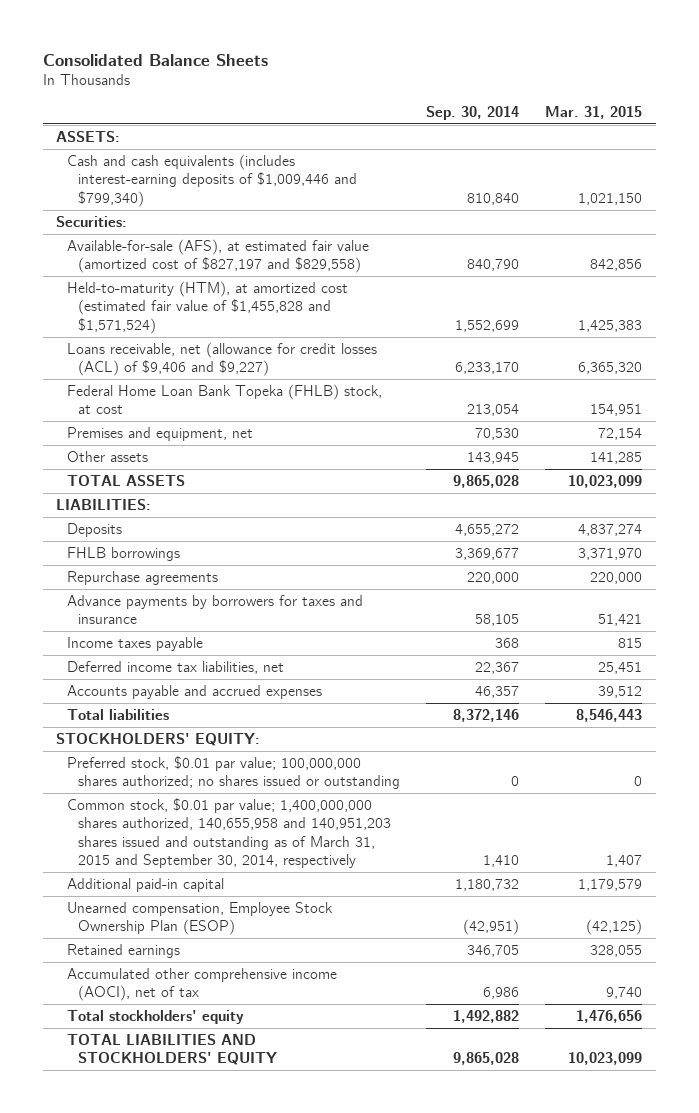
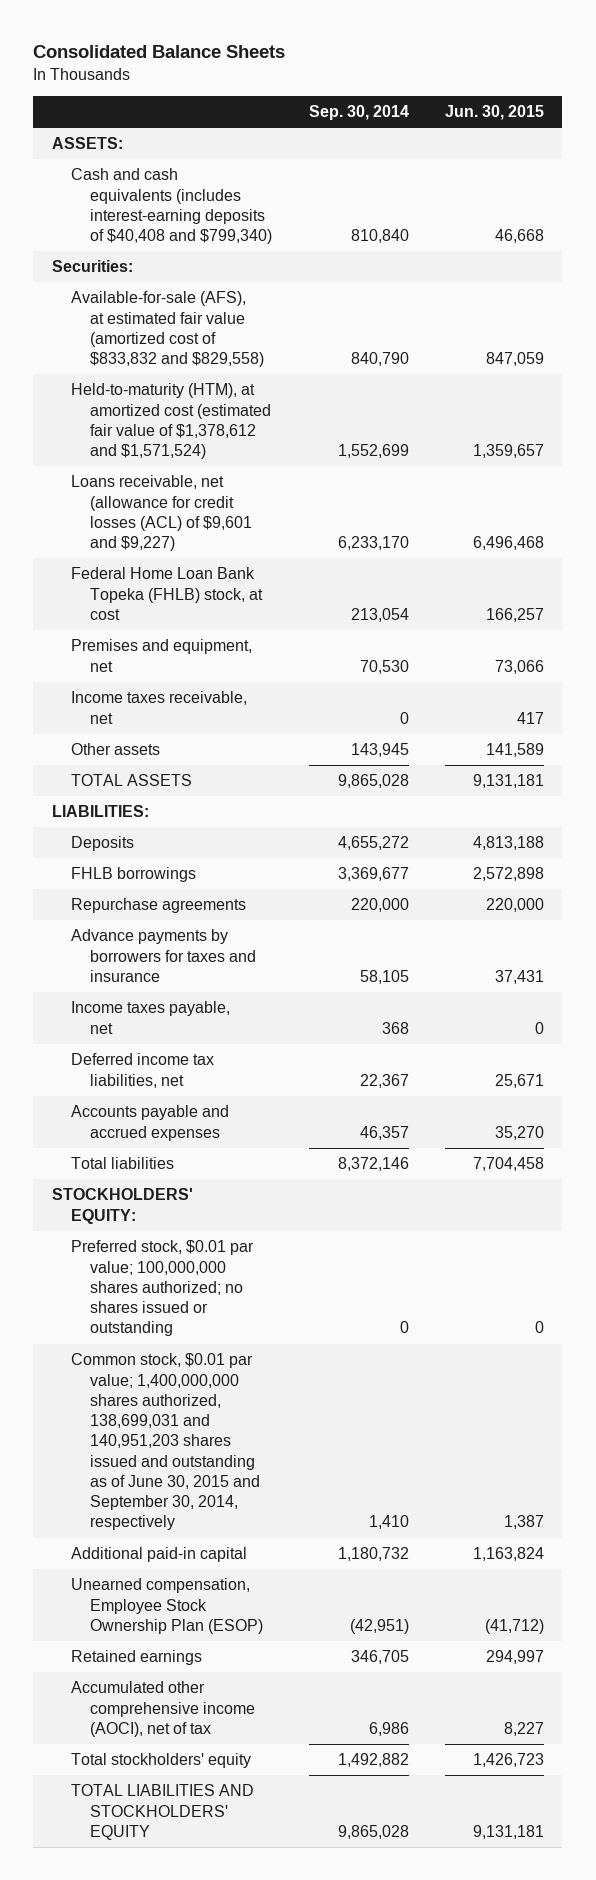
[545,105,643,119] Mar. 31, 2015 -> none
none -> [445,105,545,121] Jun. 30, 2015
[66,154,357,207] Cash and cash equivalents (includes interest-earning deposits of $1,009,446 and $799,340) -> [70,168,272,245] Cash and cash equivalents (includes interest-earning deposits of $40,408 and $799,340)
[66,239,369,274] Available-for-sale (AFS), at estimated fair value (amortized cost of $827,197 and $829,558) -> [70,291,264,368] Available-for-sale (AFS), at estimated fair value (amortized cost of $833,832 and $829,558)
[66,281,348,334] Held-to-maturity (HTM), at amortized cost (estimated fair value of $1,455,828 and $1,571,524) -> [70,383,271,460] Held-to-maturity (HTM), at amortized cost (estimated fair value of $1,378,612 and $1,571,524)
[66,342,377,377] Loans receivable, net (allowance for credit losses (ACL) of $9,406 and $9,227) -> [70,475,252,552] Loans receivable, net (allowance for credit losses (ACL) of $9,601 and $9,227)
none -> [70,691,247,724] Income taxes receivable, net
[66,637,203,652] Income taxes payable -> [70,1001,230,1034] Income taxes payable, net
[66,798,391,869] Common stock, $0.01 par value; 1,400,000,000 shares authorized, 140,655,958 and 140,951,203 shares issued and outstanding as of March 31, 2015 and September 30, 2014, respectively -> [70,1353,260,1531] Common stock, $0.01 par value; 1,400,000,000 shares authorized, 138,699,031 and 140,951,203 shares issued and outstanding as of June 30, 2015 and September 30, 2014, respectively

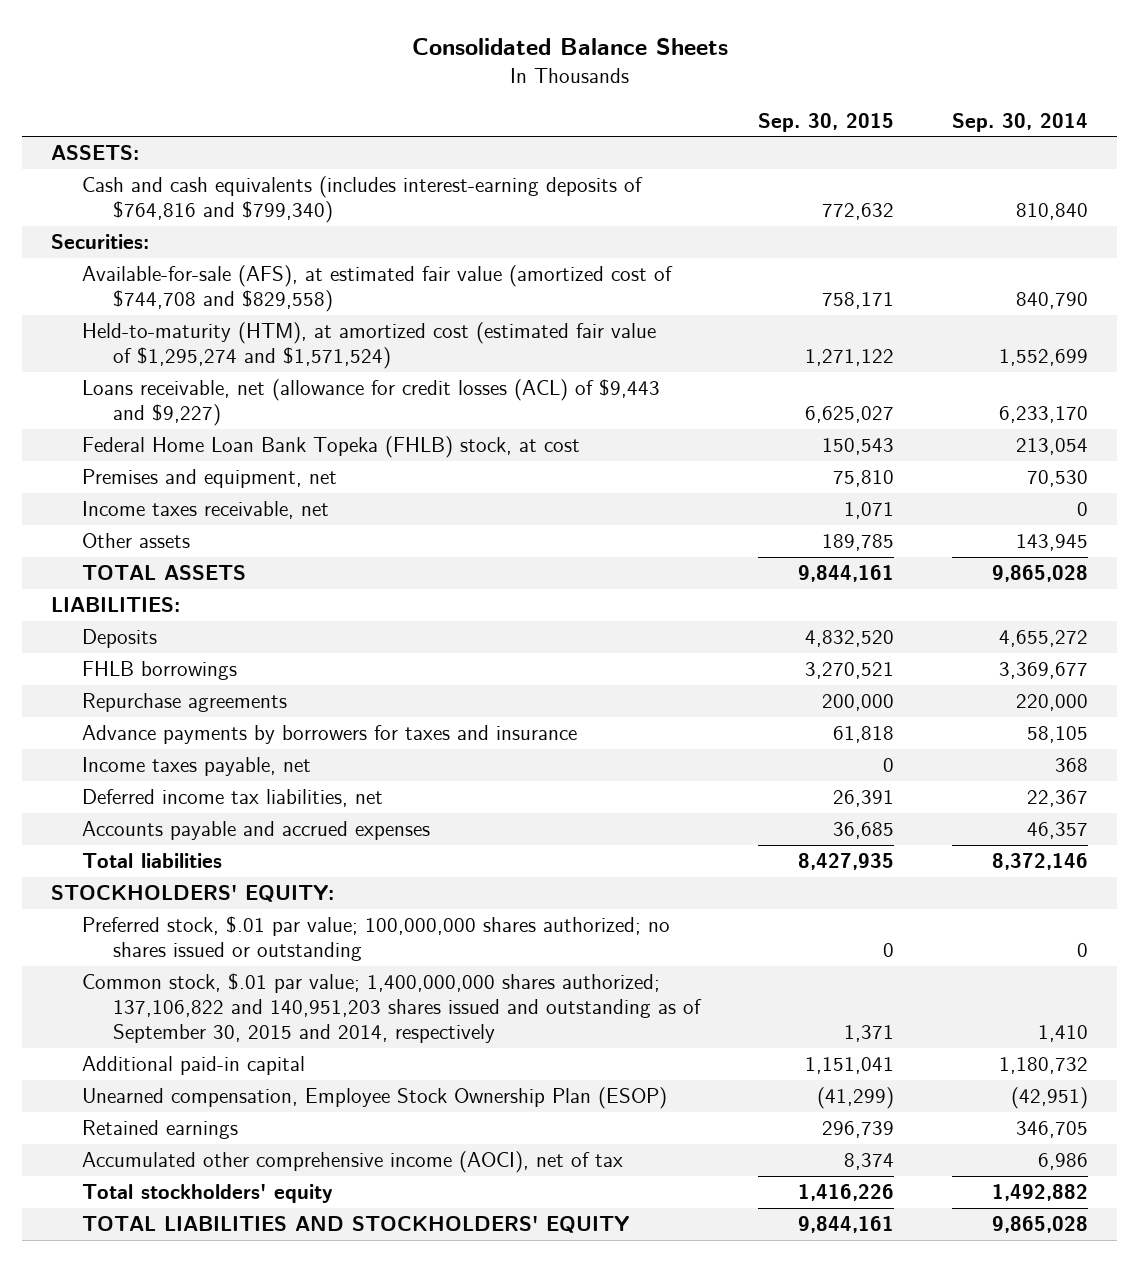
[445,105,545,121] Jun. 30, 2015 -> none
none -> [757,112,894,132] Sep. 30, 2015
[70,168,272,245] Cash and cash equivalents (includes interest-earning deposits of $40,408 and $799,340) -> [82,176,644,224] Cash and cash equivalents (includes interest-earning deposits of $764,816 and $799,340)
[70,291,264,368] Available-for-sale (AFS), at estimated fair value (amortized cost of $833,832 and $829,558) -> [82,265,674,313] Available-for-sale (AFS), at estimated fair value (amortized cost of $744,708 and $829,558)
[70,383,271,460] Held-to-maturity (HTM), at amortized cost (estimated fair value of $1,378,612 and $1,571,524) -> [82,322,657,370] Held-to-maturity (HTM), at amortized cost (estimated fair value of $1,295,274 and $1,571,524)
[70,475,252,552] Loans receivable, net (allowance for credit losses (ACL) of $9,601 and $9,227) -> [82,379,661,427] Loans receivable, net (allowance for credit losses (ACL) of $9,443 and $9,227)
[70,1240,254,1337] Preferred stock, $0.01 par value; 100,000,000 shares authorized; no shares issued or outstanding -> [82,916,671,962] Preferred stock, $.01 par value; 100,000,000 shares authorized; no shares issued or outstanding
[70,1353,260,1531] Common stock, $0.01 par value; 1,400,000,000 shares authorized, 138,699,031 and 140,951,203 shares issued and outstanding as of June 30, 2015 and September 30, 2014, respectively -> [82,973,702,1044] Common stock, $.01 par value; 1,400,000,000 shares authorized; 137,106,822 and 140,951,203 shares issued and outstanding as of September 30, 2015 and 2014, respectively

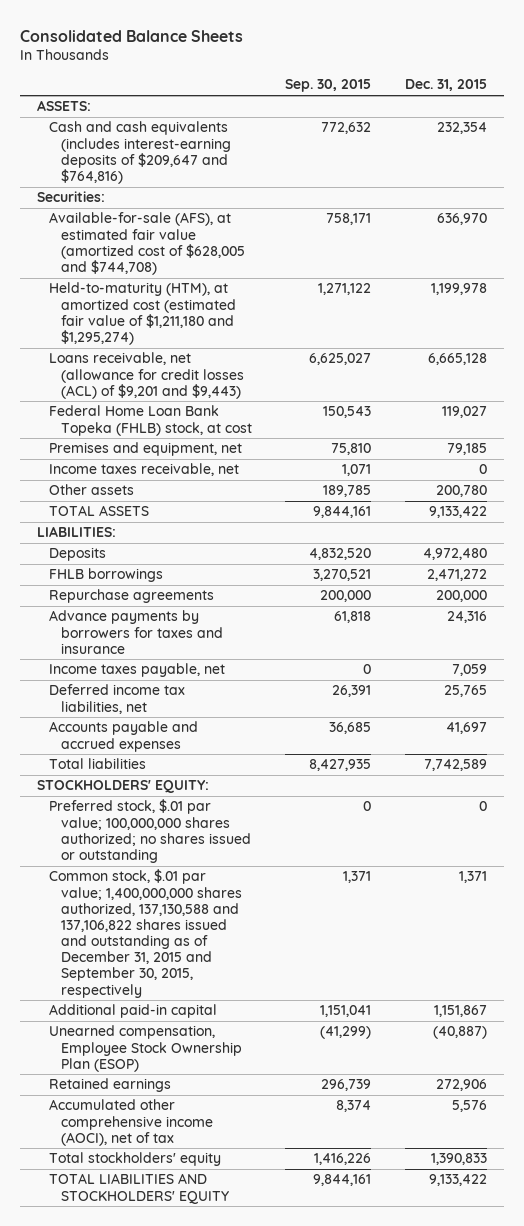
[951,112,1088,132] Sep. 30, 2014 -> none
none -> [404,79,487,92] Dec. 31, 2015
[82,176,644,224] Cash and cash equivalents (includes interest-earning deposits of $764,816 and $799,340) -> [48,121,231,184] Cash and cash equivalents (includes interest-earning deposits of $209,647 and $764,816)
[82,265,674,313] Available-for-sale (AFS), at estimated fair value (amortized cost of $744,708 and $829,558) -> [48,212,245,275] Available-for-sale (AFS), at estimated fair value (amortized cost of $628,005 and $744,708)
[82,322,657,370] Held-to-maturity (HTM), at amortized cost (estimated fair value of $1,295,274 and $1,571,524) -> [48,282,236,345] Held-to-maturity (HTM), at amortized cost (estimated fair value of $1,211,180 and $1,295,274)
[82,379,661,427] Loans receivable, net (allowance for credit losses (ACL) of $9,443 and $9,227) -> [48,352,244,399] Loans receivable, net (allowance for credit losses (ACL) of $9,201 and $9,443)
[82,973,702,1044] Common stock, $.01 par value; 1,400,000,000 shares authorized; 137,106,822 and 140,951,203 shares issued and outstanding as of September 30, 2015 and 2014, respectively -> [48,869,242,998] Common stock, $.01 par value; 1,400,000,000 shares authorized, 137,130,588 and 137,106,822 shares issued and outstanding as of December 31, 2015 and September 30, 2015, respectively

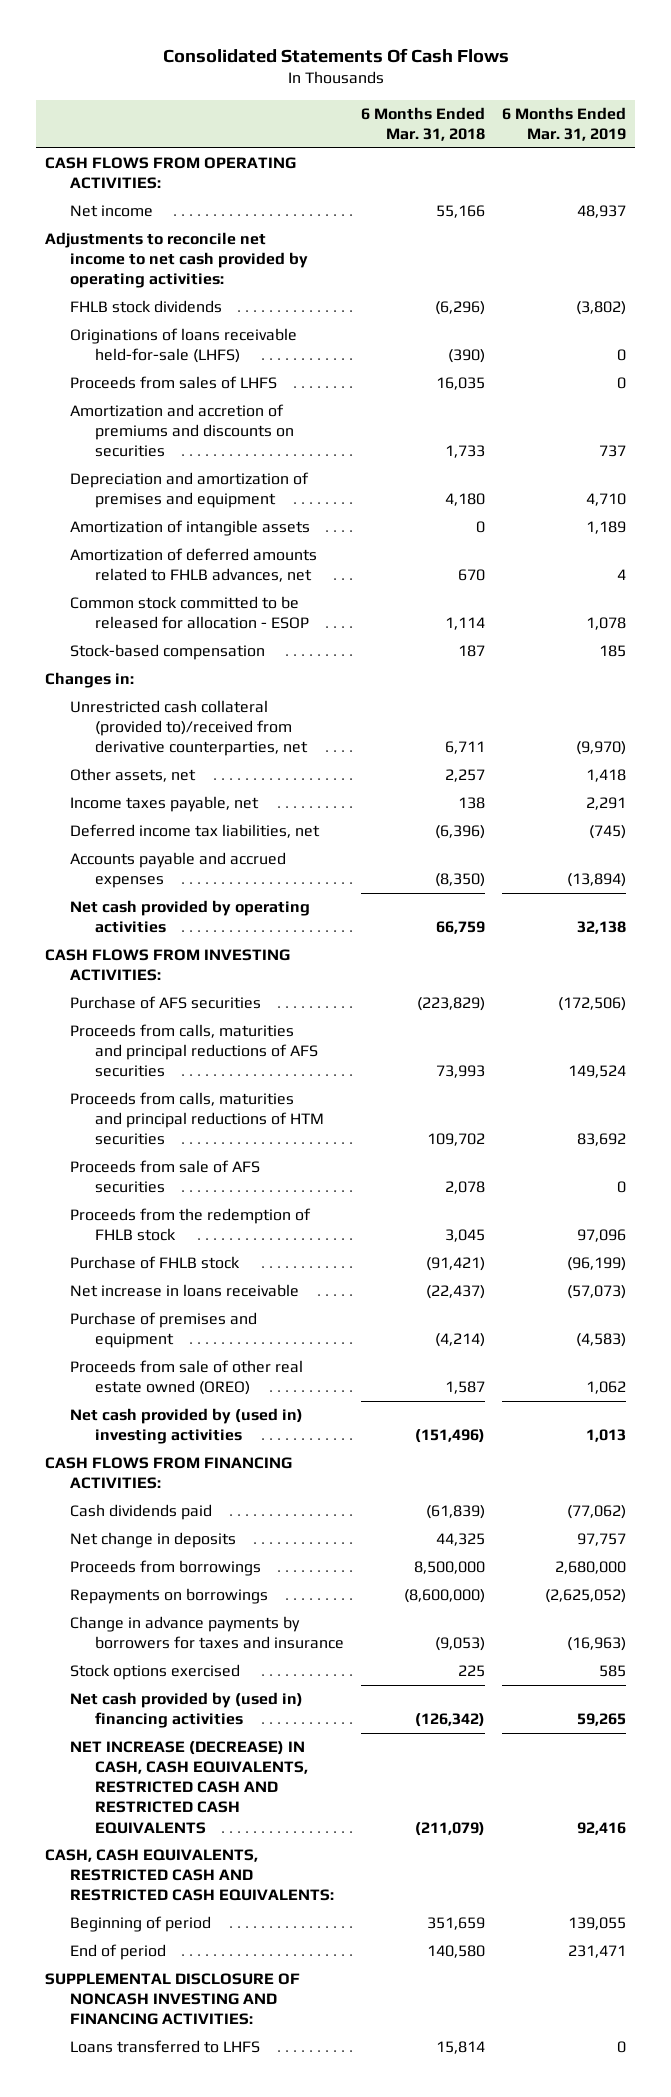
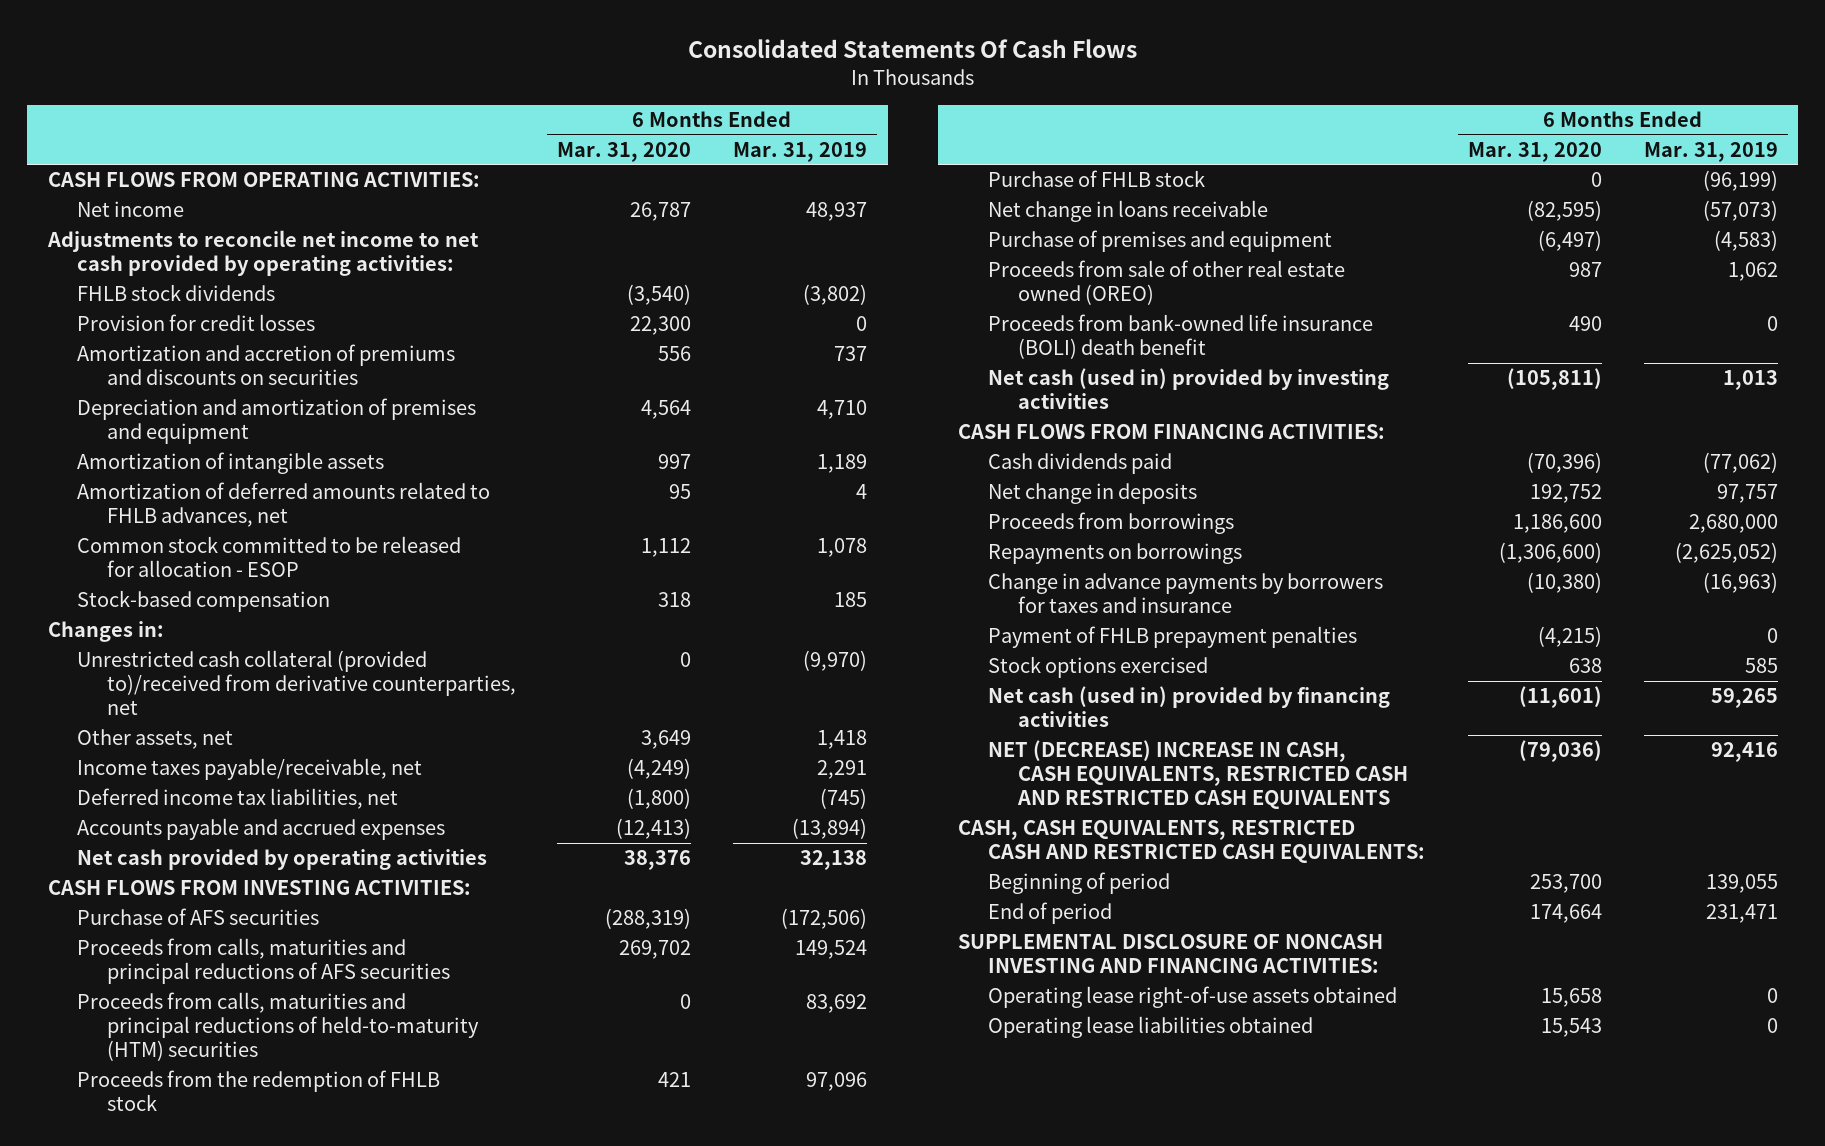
[361,106,486,141] 6 Months Ended Mar. 31, 2018 -> none
none -> [557,141,692,162] Mar. 31, 2020
[69,328,297,364] Originations of loans receivable held-for-sale (LHFS) -> none
[69,376,277,390] Proceeds from sales of LHFS -> none
none -> [77,314,316,332] Provision for credit losses
[69,796,259,813] Income taxes payable, net -> [77,758,423,781] Income taxes payable/receivable, net
[69,1160,260,1194] Proceeds from sale of AFS securities -> none
[69,1092,324,1146] Proceeds from calls, maturities and principal reductions of HTM securities -> [77,992,479,1062] Proceeds from calls, maturities and principal reductions of held-to-maturity (HTM) securities
[69,1284,299,1298] Net increase in loans receivable -> [988,200,1269,223] Net change in loans receivable
none -> [988,314,1374,360] Proceeds from bank-owned life insurance (BOLI) death benefit
[69,1408,303,1445] Net cash provided by (used in) investing activities -> [988,368,1390,410] Net cash (used in) provided by investing activities
none -> [988,626,1358,649] Payment of FHLB prepayment penalties
[69,1692,303,1729] Net cash provided by (used in) financing activities -> [988,686,1391,728] Net cash (used in) provided by financing activities
[69,1741,308,1834] NET INCREASE (DECREASE) IN CASH, CASH EQUIVALENTS, RESTRICTED CASH AND RESTRICTED CASH EQUIVALENTS -> [988,740,1408,810] NET (DECREASE) INCREASE IN CASH, CASH EQUIVALENTS, RESTRICTED CASH AND RESTRICTED CASH EQUIVALENTS
[69,2040,260,2054] Loans transferred to LHFS -> none
none -> [988,986,1398,1009] Operating lease right-of-use assets obtained
none -> [988,1016,1314,1039] Operating lease liabilities obtained

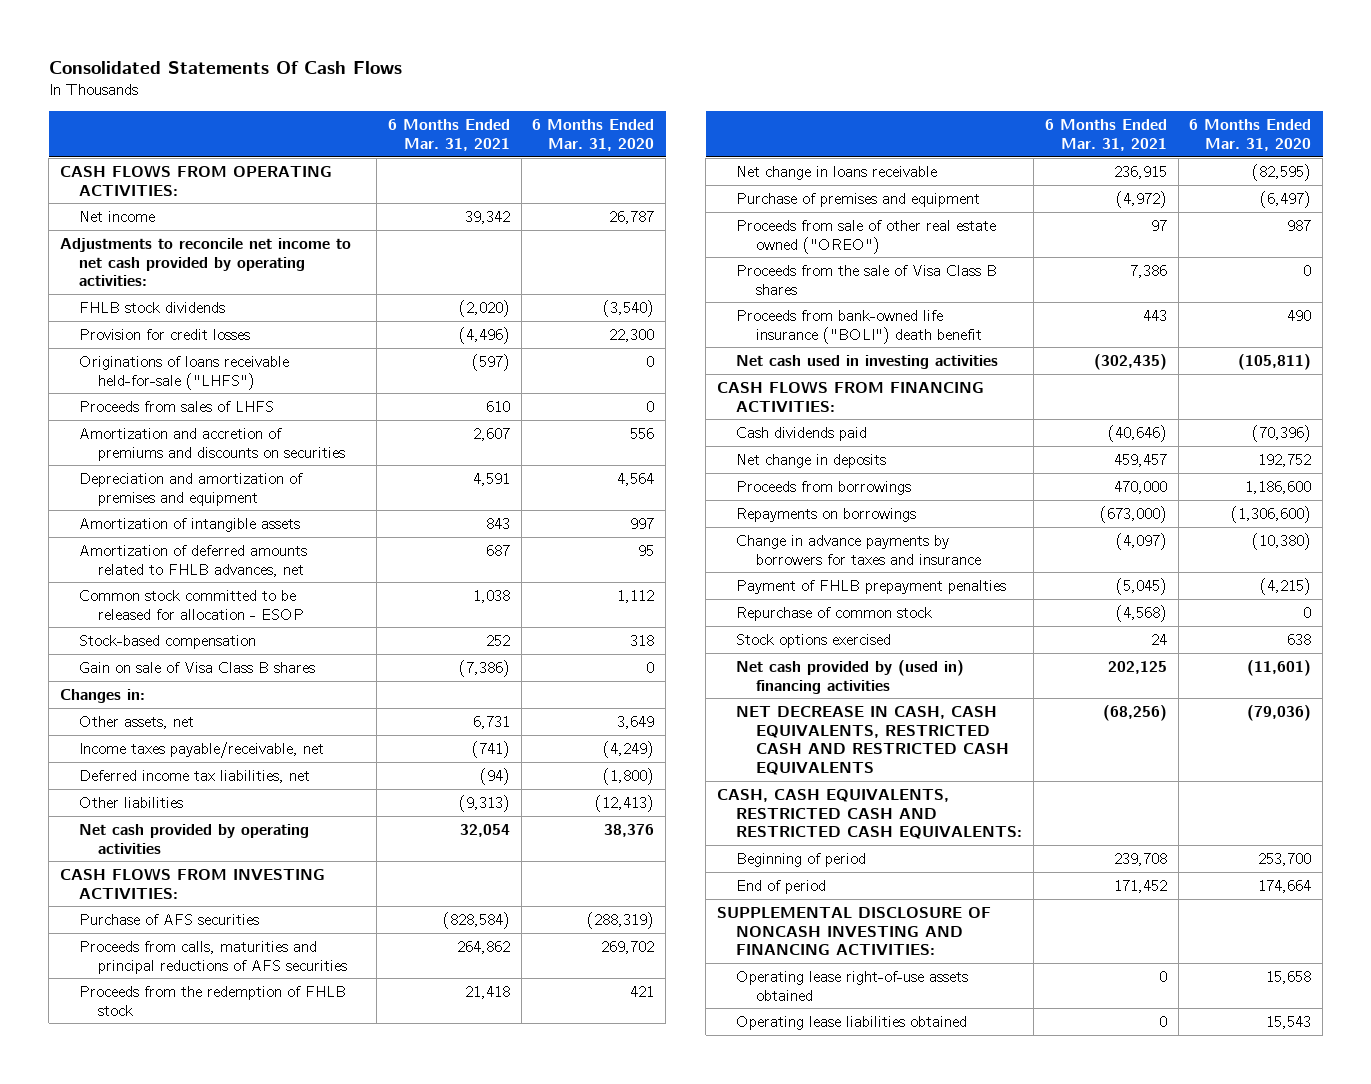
[732,141,867,162] Mar. 31, 2019 -> none
none -> [387,119,510,152] 6 Months Ended Mar. 31, 2021
none -> [79,355,290,390] Originations of loans receivable held-for-sale ("LHFS")
none -> [79,400,275,412] Proceeds from sales of LHFS
none -> [79,661,316,673] Gain on sale of Visa Class B shares
[77,650,516,716] Unrestricted cash collateral (provided to)/received from derivative counterparties, net -> none
[77,818,446,841] Accounts payable and accrued expenses -> [79,796,184,808] Other liabilities
[77,992,479,1062] Proceeds from calls, maturities and principal reductions of held-to-maturity (HTM) securities -> none
[988,170,1206,188] Purchase of FHLB stock -> none
[988,260,1346,306] Proceeds from sale of other real estate owned (OREO) -> [736,219,997,254] Proceeds from sale of other real estate owned ("OREO")
none -> [736,264,998,295] Proceeds from the sale of Visa Class B shares
[988,314,1374,360] Proceeds from bank-owned life insurance (BOLI) death benefit -> [736,309,982,344] Proceeds from bank-owned life insurance ("BOLI") death benefit
[988,368,1390,410] Net cash (used in) provided by investing activities -> [736,354,999,369] Net cash used in investing activities
none -> [736,606,933,621] Repurchase of common stock
[988,686,1391,728] Net cash (used in) provided by financing activities -> [736,659,965,694] Net cash provided by (used in) financing activities
[988,740,1408,810] NET (DECREASE) INCREASE IN CASH, CASH EQUIVALENTS, RESTRICTED CASH AND RESTRICTED CASH EQUIVALENTS -> [736,705,1009,776] NET DECREASE IN CASH, CASH EQUIVALENTS, RESTRICTED CASH AND RESTRICTED CASH EQUIVALENTS

